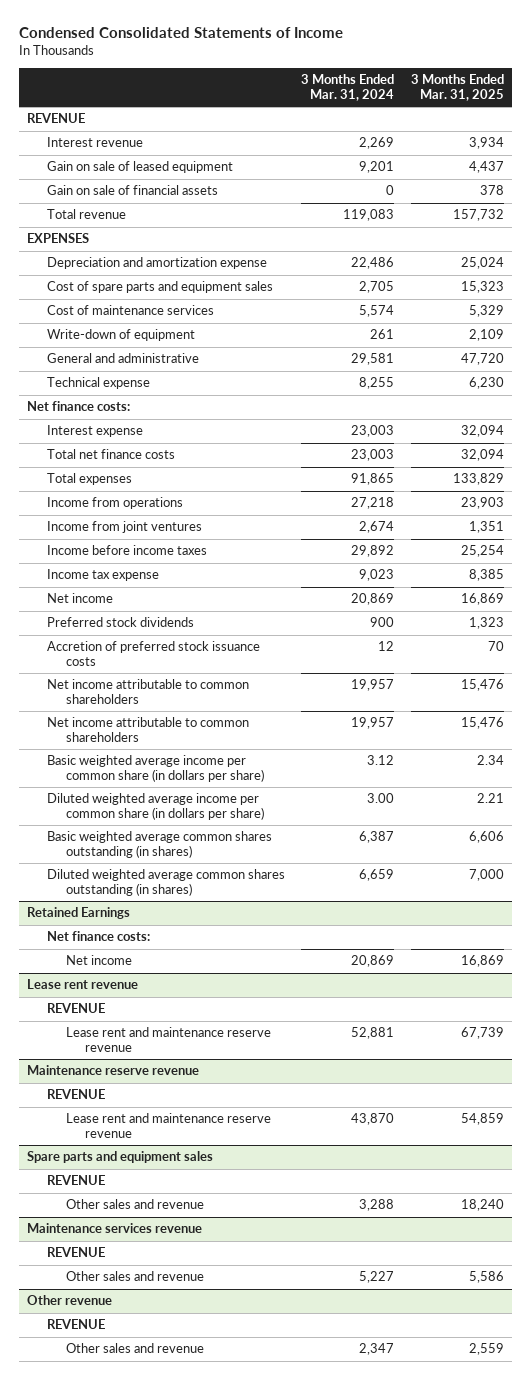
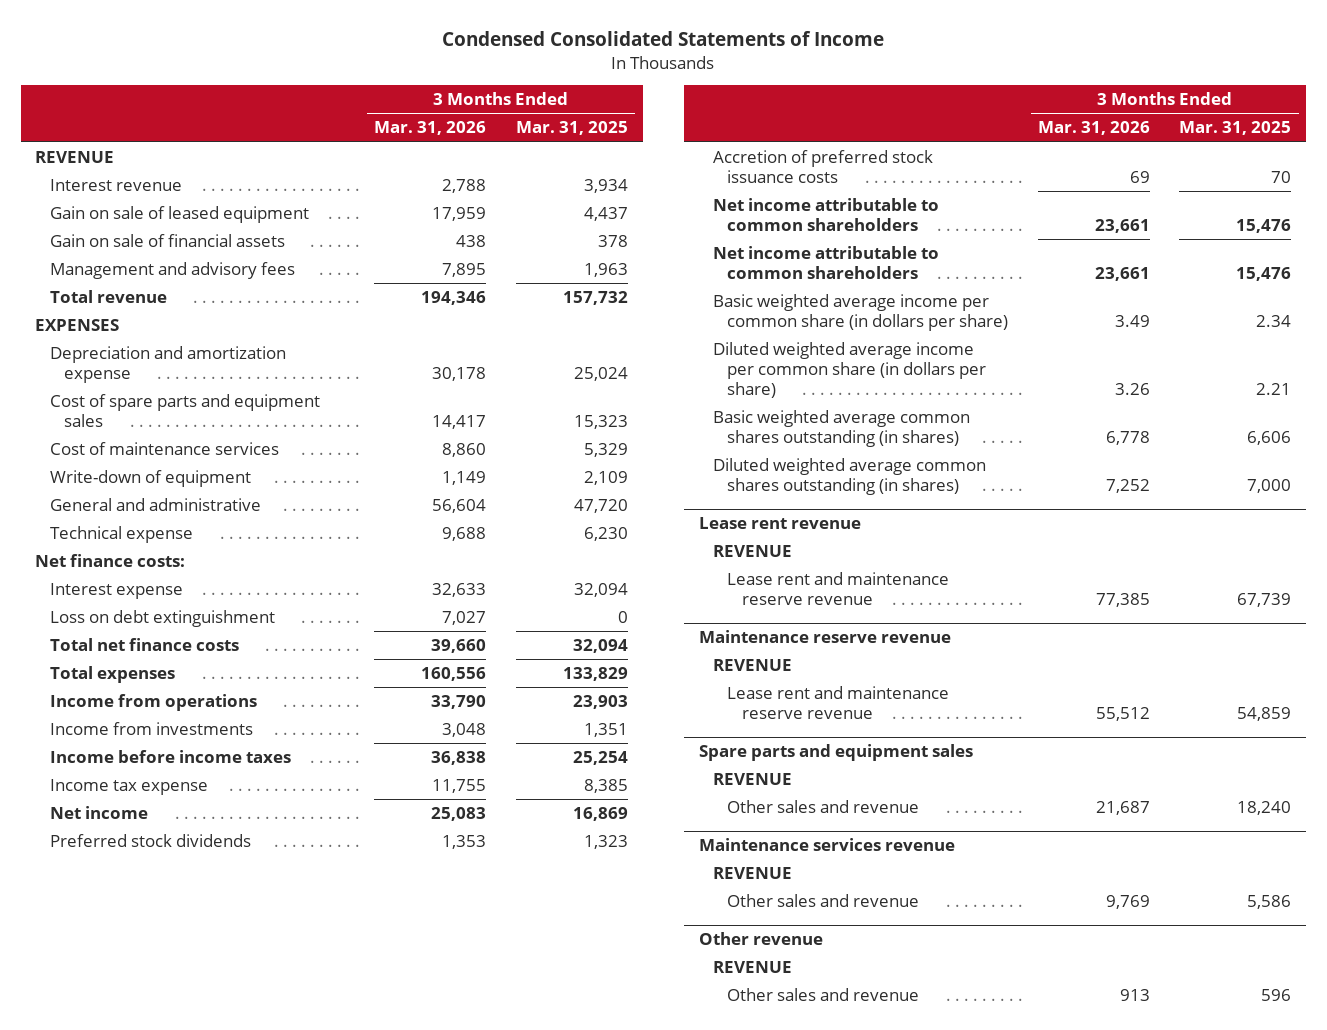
[301,74,395,102] 3 Months Ended Mar. 31, 2024 -> none
none -> [374,121,487,136] Mar. 31, 2026
none -> [49,261,295,279] Management and advisory fees
none -> [49,609,275,627] Loss on debt extinguishment
[46,521,202,534] Income from joint ventures -> [49,721,253,735] Income from investments
[27,907,131,920] Retained Earnings -> none
[46,931,150,942] Net finance costs: -> none
[65,955,132,966] Net income -> none
[469,1343,505,1356] 2,559 -> [1261,988,1292,1001] 596

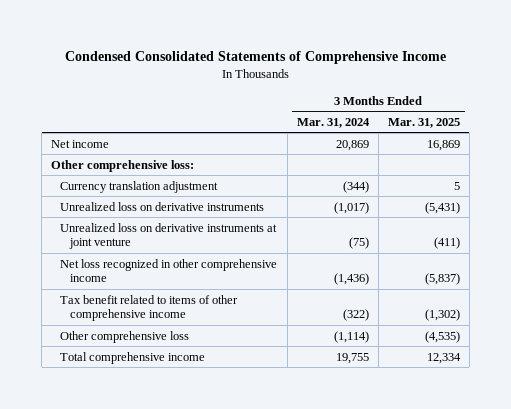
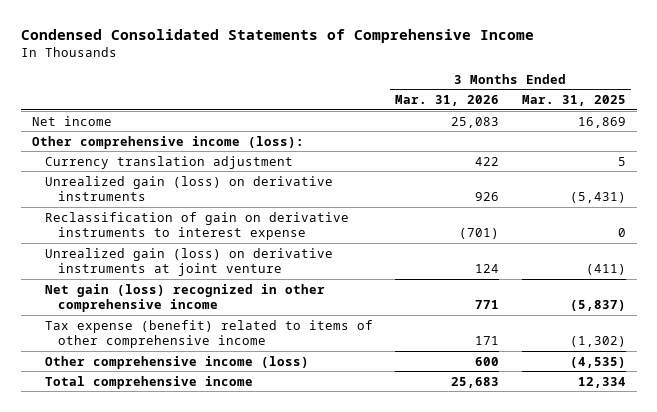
[296,117,370,128] Mar. 31, 2024 -> none
none -> [395,95,500,107] Mar. 31, 2026
[51,159,195,172] Other comprehensive loss: -> [31,135,304,149] Other comprehensive income (loss):
[60,201,265,211] Unrealized loss on derivative instruments -> [44,175,333,202] Unrealized gain (loss) on derivative instruments
none -> [44,211,349,241] Reclassification of gain on derivative instruments to interest expense
[60,222,278,250] Unrealized loss on derivative instruments at joint venture -> [44,247,333,277] Unrealized gain (loss) on derivative instruments at joint venture
[60,258,278,283] Net loss recognized in other comprehensive income -> [44,283,325,313] Net gain (loss) recognized in other comprehensive income
[60,294,239,322] Tax benefit related to items of other comprehensive income -> [44,319,373,349] Tax expense (benefit) related to items of other comprehensive income
[60,330,190,343] Other comprehensive loss -> [44,355,309,369] Other comprehensive income (loss)

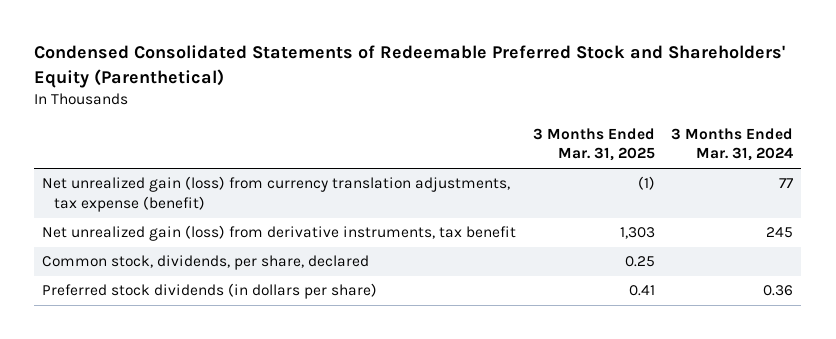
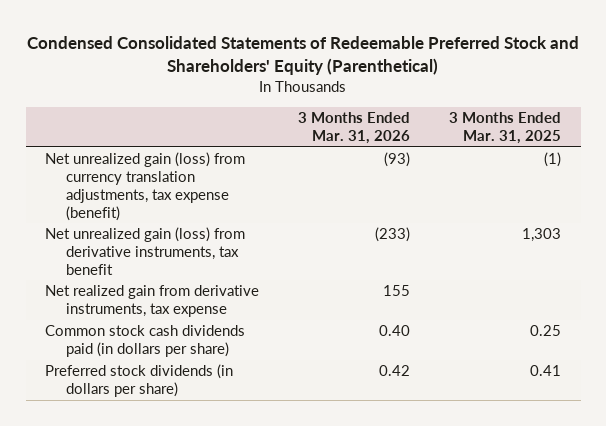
[671,127,794,162] 3 Months Ended Mar. 31, 2024 -> none
none -> [298,112,411,145] 3 Months Ended Mar. 31, 2026
none -> [45,285,260,318] Net realized gain from derivative instruments, tax expense
[42,255,370,271] Common stock, dividends, per share, declared -> [45,325,246,358] Common stock cash dividends paid (in dollars per share)

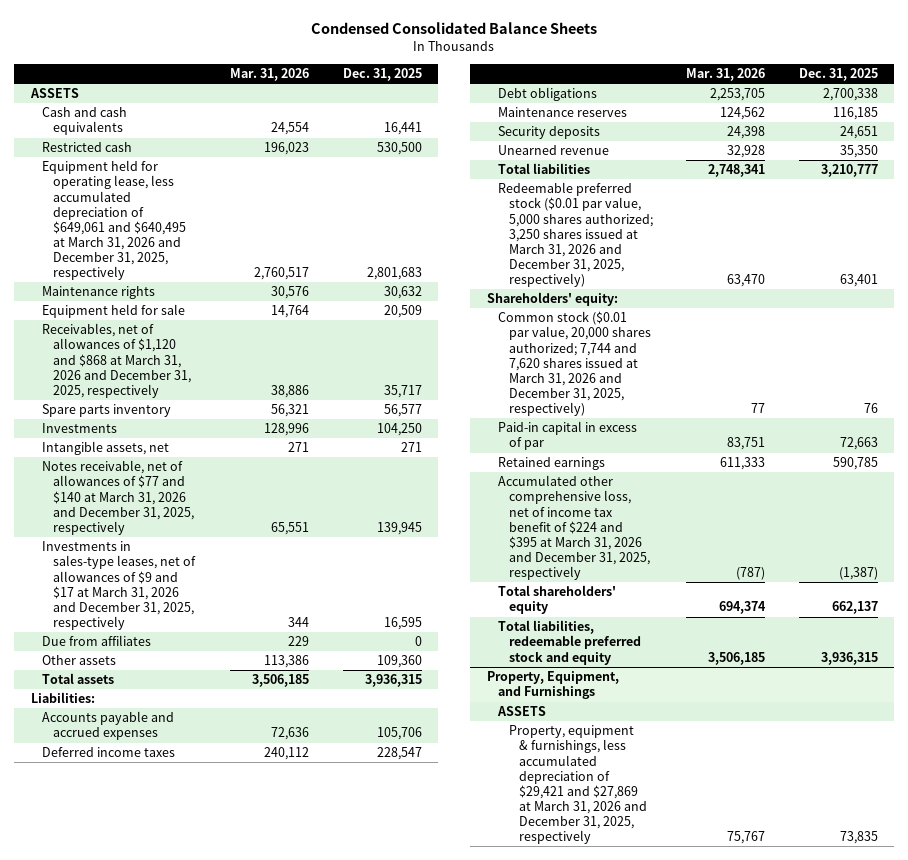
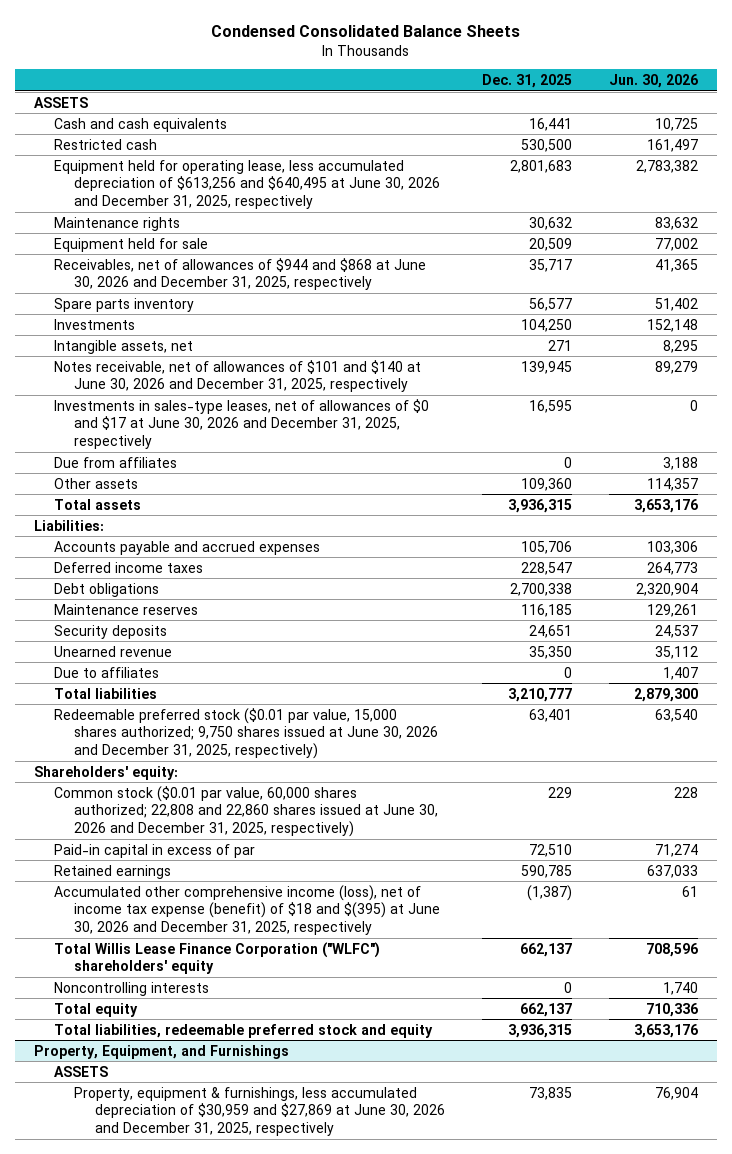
[230,67,310,81] Mar. 31, 2026 -> none
none -> [609,73,699,88] Jun. 30, 2026
[41,160,186,280] Equipment held for operating lease, less accumulated depreciation of $649,061 and $640,495 at March 31, 2026 and December 31, 2025, respectively -> [54,159,441,210] Equipment held for operating lease, less accumulated depreciation of $613,256 and $640,495 at June 30, 2026 and December 31, 2025, respectively
[41,323,191,398] Receivables, net of allowances of $1,120 and $868 at March 31, 2026 and December 31, 2025, respectively -> [54,257,427,291] Receivables, net of allowances of $944 and $868 at June 30, 2026 and December 31, 2025, respectively
[41,460,194,535] Notes receivable, net of allowances of $77 and $140 at March 31, 2026 and December 31, 2025, respectively -> [54,359,422,393] Notes receivable, net of allowances of $101 and $140 at June 30, 2026 and December 31, 2025, respectively
[41,541,196,630] Investments in sales-type leases, net of allowances of $9 and $17 at March 31, 2026 and December 31, 2025, respectively -> [54,398,430,450] Investments in sales-type leases, net of allowances of $0 and $17 at June 30, 2026 and December 31, 2025, respectively
none -> [54,666,160,678] Due to affiliates
[497,182,653,287] Redeemable preferred stock ($0.01 par value, 5,000 shares authorized; 3,250 shares issued at March 31, 2026 and December 31, 2025, respectively) -> [54,707,439,760] Redeemable preferred stock ($0.01 par value, 15,000 shares authorized; 9,750 shares issued at June 30, 2026 and December 31, 2025, respectively)
[497,311,651,416] Common stock ($0.01 par value, 20,000 shares authorized; 7,744 and 7,620 shares issued at March 31, 2026 and December 31, 2025, respectively) -> [54,785,439,838] Common stock ($0.01 par value, 60,000 shares authorized; 22,808 and 22,860 shares issued at June 30, 2026 and December 31, 2025, respectively)
[863,402,878,413] 76 -> [547,786,572,798] 229
[839,437,878,451] 72,663 -> [528,843,572,857] 72,510
[497,475,650,580] Accumulated other comprehensive loss, net of income tax benefit of $224 and $395 at March 31, 2026 and December 31, 2025, respectively -> [54,884,441,936] Accumulated other comprehensive income (loss), net of income tax expense (benefit) of $18 and $(395) at June 30, 2026 and December 31, 2025, respectively
[497,585,616,615] Total shareholders' equity -> [54,941,381,975] Total Willis Lease Finance Corporation ("WLFC") shareholders' equity
none -> [54,981,210,996] Noncontrolling interests
none -> [54,1002,139,1017] Total equity
[508,725,648,844] Property, equipment & furnishings, less accumulated depreciation of $29,421 and $27,869 at March 31, 2026 and December 31, 2025, respectively -> [74,1086,445,1137] Property, equipment & furnishings, less accumulated depreciation of $30,959 and $27,869 at June 30, 2026 and December 31, 2025, respectively

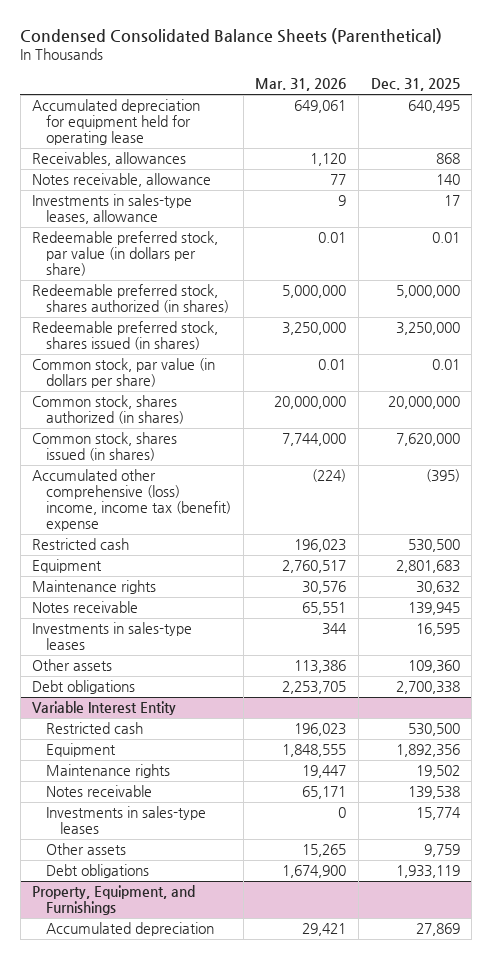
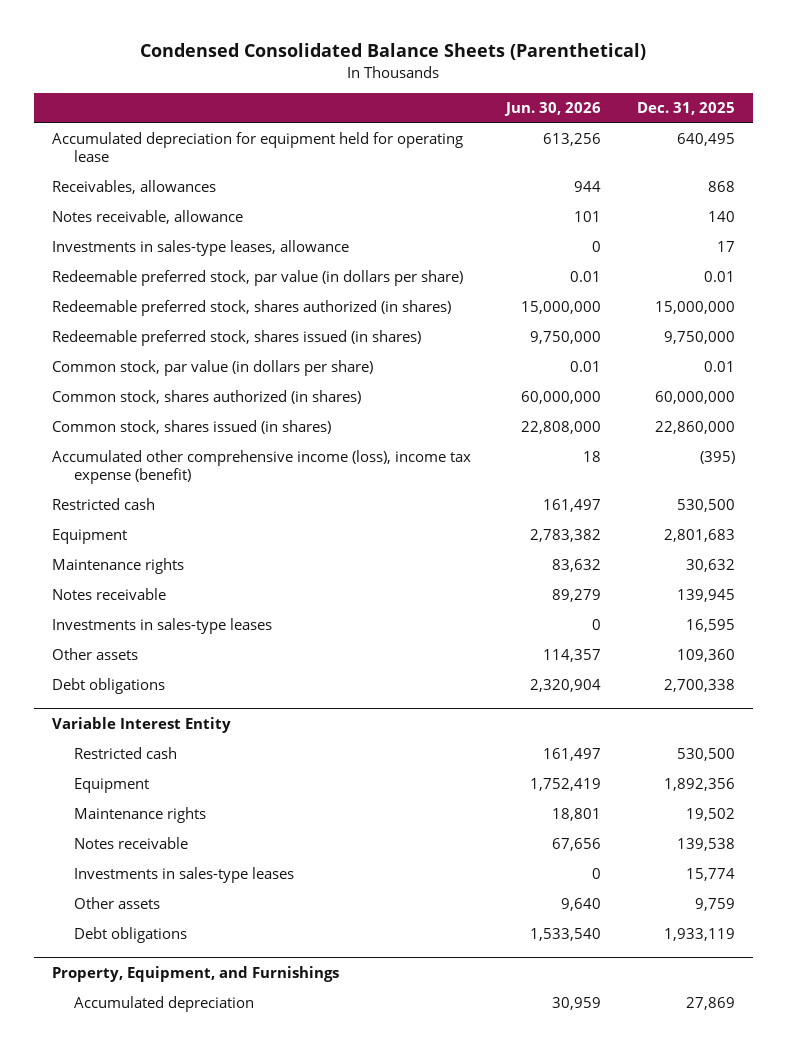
[255,78,347,92] Mar. 31, 2026 -> none
none -> [504,102,602,117] Jun. 30, 2026
[395,285,460,299] 5,000,000 -> [654,301,735,315] 15,000,000
[395,322,460,336] 3,250,000 -> [663,331,735,345] 9,750,000
[387,396,460,410] 20,000,000 -> [654,391,735,405] 60,000,000
[395,433,460,447] 7,620,000 -> [654,421,735,435] 22,860,000
[32,469,232,532] Accumulated other comprehensive (loss) income, income tax (benefit) expense -> [51,450,471,485] Accumulated other comprehensive income (loss), income tax expense (benefit)

